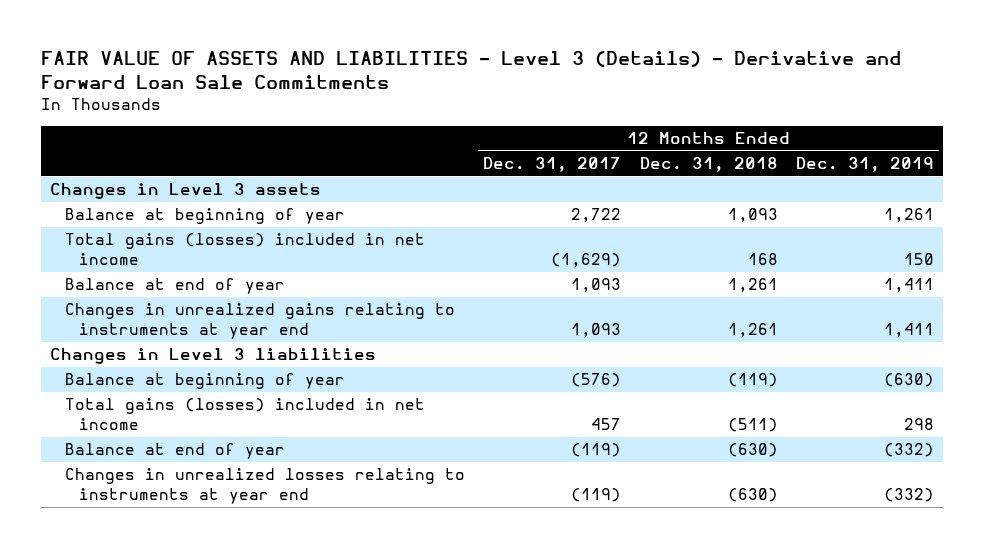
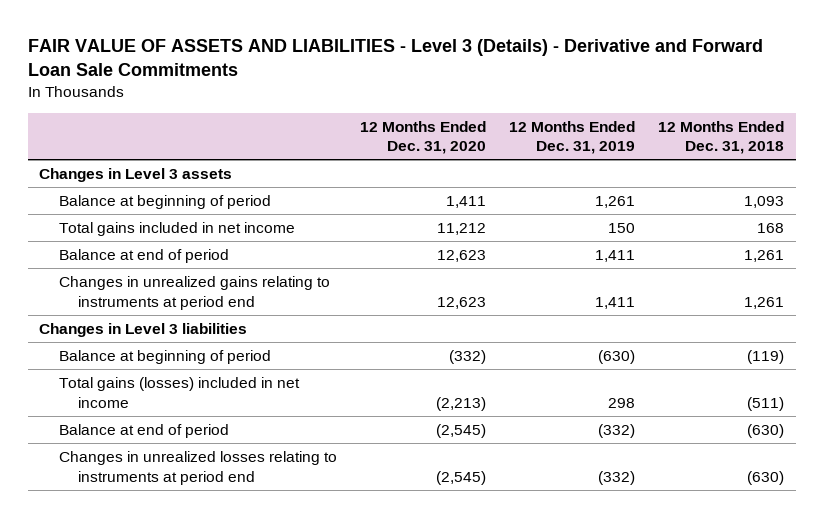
[483,157,622,173] Dec. 31, 2017 -> none
none -> [359,120,486,155] 12 Months Ended Dec. 31, 2020
[64,208,345,225] Balance at beginning of year -> [58,194,271,209] Balance at beginning of period
[64,233,425,265] Total gains (losses) included in net income -> [58,221,295,236] Total gains included in net income
[64,278,285,295] Balance at end of year -> [58,248,229,263] Balance at end of period
[64,303,455,339] Changes in unrealized gains relating to instruments at year end -> [58,275,330,310] Changes in unrealized gains relating to instruments at period end
[64,373,345,390] Balance at beginning of year -> [58,349,271,364] Balance at beginning of period
[64,443,285,460] Balance at end of year -> [58,423,229,438] Balance at end of period
[64,468,465,504] Changes in unrealized losses relating to instruments at year end -> [58,450,337,485] Changes in unrealized losses relating to instruments at period end

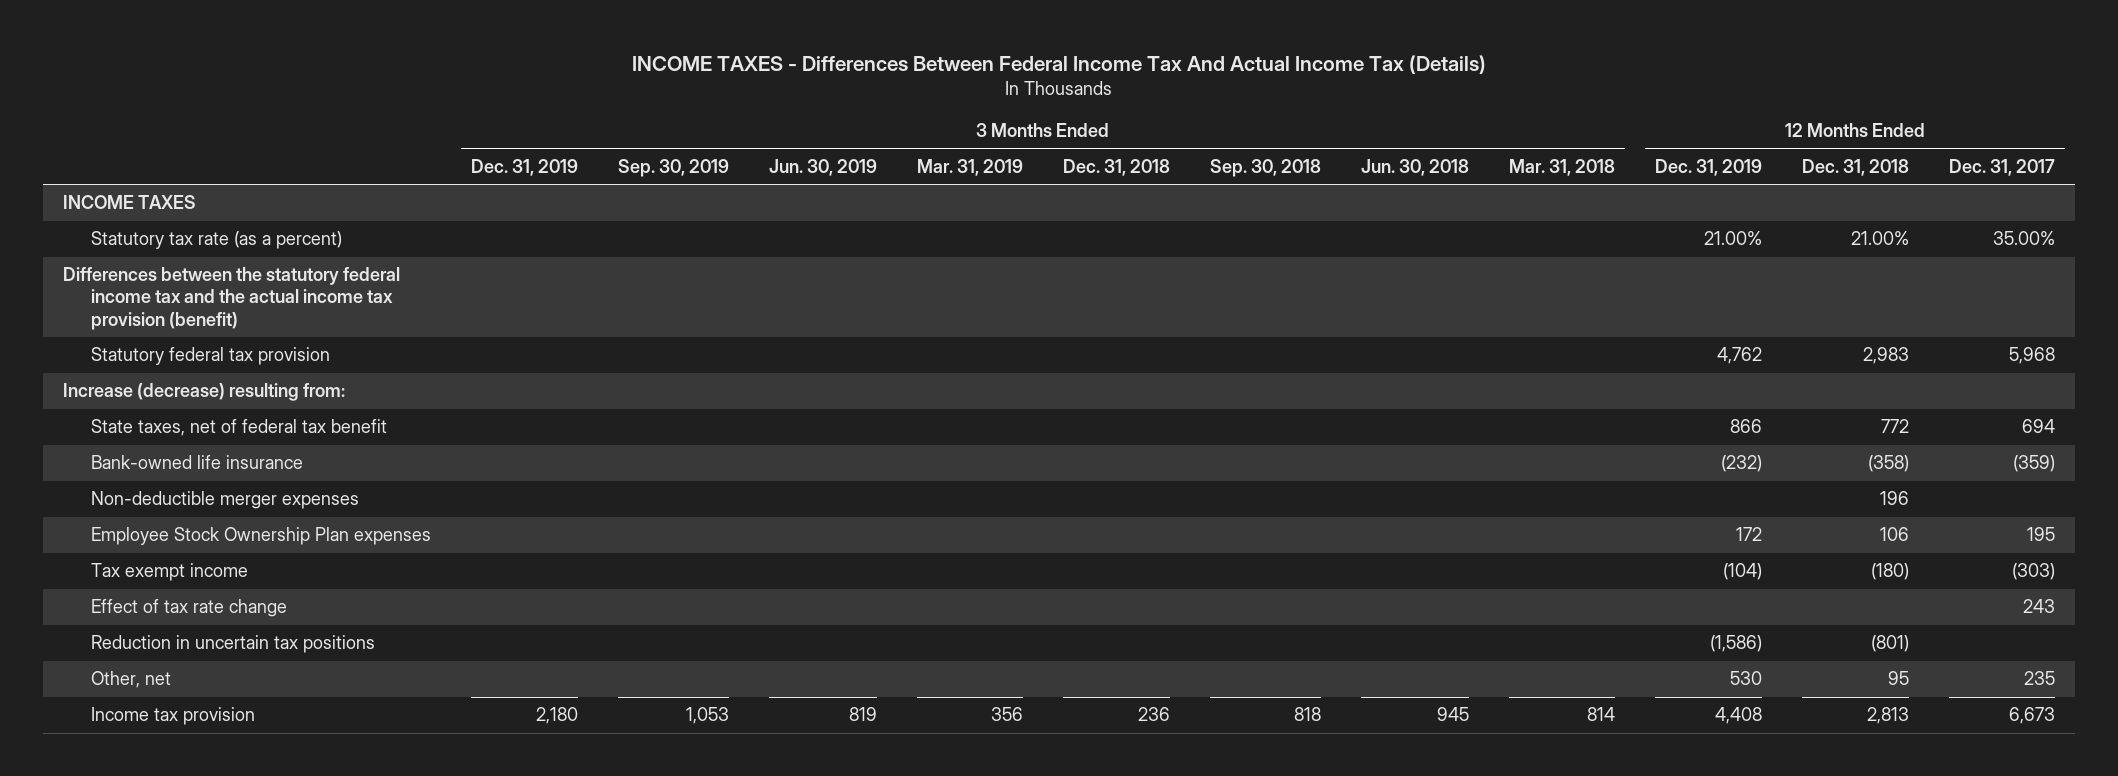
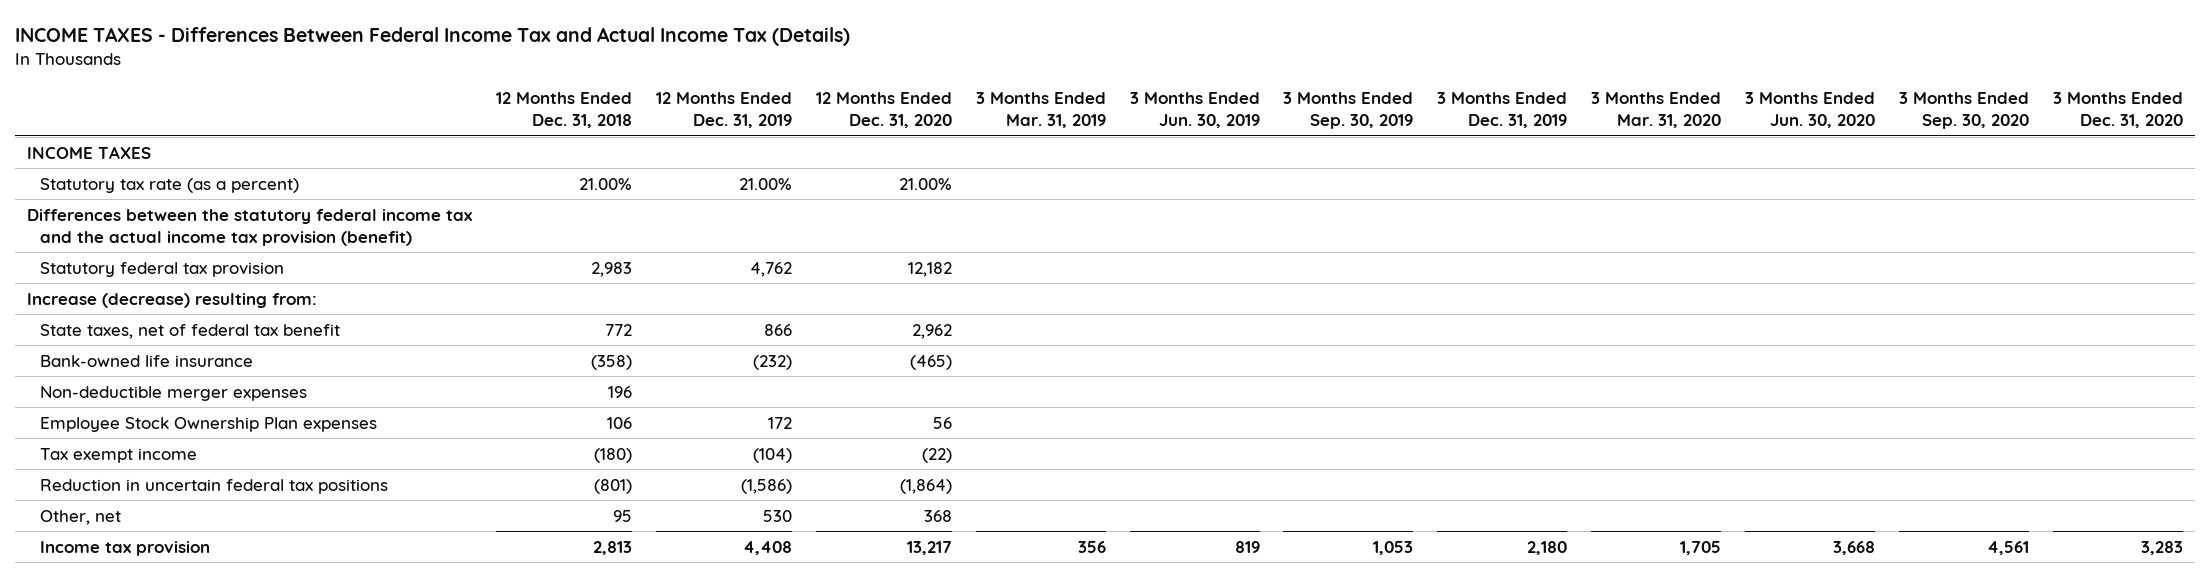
[632,55,1487,75] INCOME TAXES - Differences Between Federal Income Tax And Actual Income Tax (Details) -> [15,27,851,47] INCOME TAXES - Differences Between Federal Income Tax and Actual Income Tax (Details)
[1062,158,1170,176] Dec. 31, 2018 -> none
[1209,158,1321,177] Sep. 30, 2018 -> none
[1360,158,1469,176] Jun. 30, 2018 -> none
[1508,158,1615,176] Mar. 31, 2018 -> none
[1948,158,2055,176] Dec. 31, 2017 -> none
none -> [815,91,952,129] 12 Months Ended Dec. 31, 2020
none -> [1591,91,1722,129] 3 Months Ended Mar. 31, 2020
none -> [1744,91,1875,129] 3 Months Ended Jun. 30, 2020
none -> [1898,91,2029,130] 3 Months Ended Sep. 30, 2020
none -> [2052,91,2183,129] 3 Months Ended Dec. 31, 2020
[90,599,287,618] Effect of tax rate change -> none
[90,635,375,654] Reduction in uncertain tax positions -> [40,478,389,494] Reduction in uncertain federal tax positions

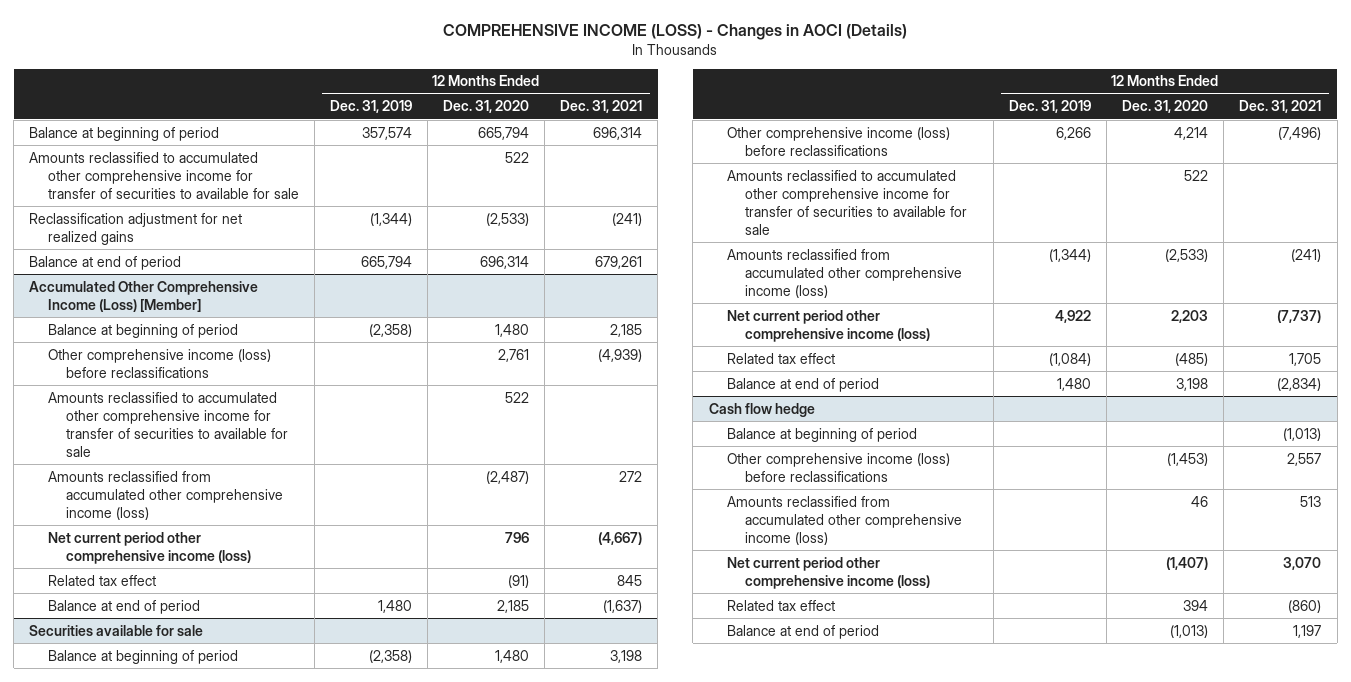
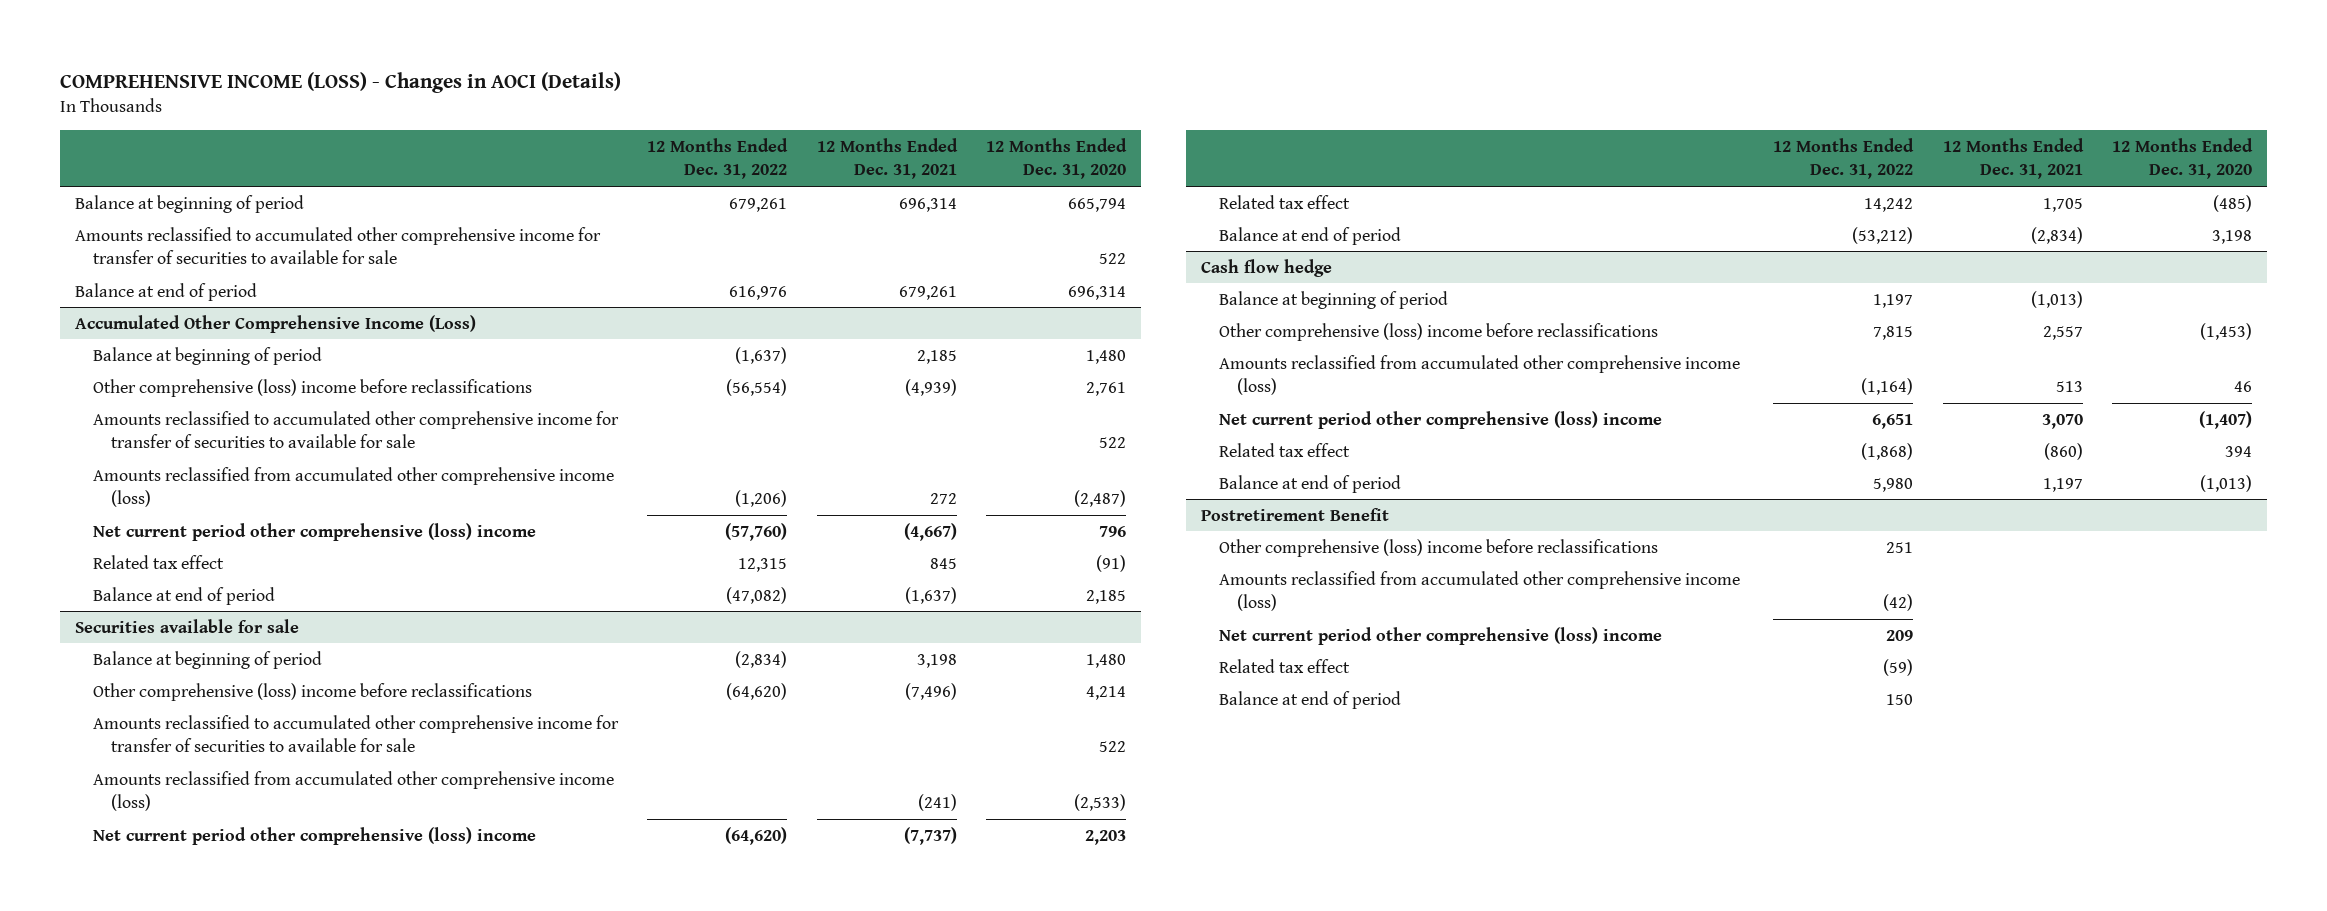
[329,100,412,114] Dec. 31, 2019 -> none
none -> [647,138,789,180] 12 Months Ended Dec. 31, 2022
[29,212,243,245] Reclassification adjustment for net realized gains -> none
[29,280,259,312] Accumulated Other Comprehensive Income (Loss) [Member] -> [74,314,476,333] Accumulated Other Comprehensive Income (Loss)
[47,348,271,378] Other comprehensive income (loss) before reclassifications -> [92,378,532,397] Other comprehensive (loss) income before reclassifications
[47,531,252,564] Net current period other comprehensive income (loss) -> [92,522,536,541] Net current period other comprehensive (loss) income
[726,126,950,156] Other comprehensive income (loss) before reclassifications -> [92,682,532,701] Other comprehensive (loss) income before reclassifications
[726,309,931,342] Net current period other comprehensive income (loss) -> [92,826,536,845] Net current period other comprehensive (loss) income
[726,452,950,482] Other comprehensive income (loss) before reclassifications -> [1218,322,1658,341] Other comprehensive (loss) income before reclassifications
[726,556,931,589] Net current period other comprehensive income (loss) -> [1218,410,1662,429] Net current period other comprehensive (loss) income
none -> [1200,507,1389,521] Postretirement Benefit
none -> [1218,538,1658,557] Other comprehensive (loss) income before reclassifications
none -> [1218,570,1740,612] Amounts reclassified from accumulated other comprehensive income (loss)
none -> [1218,626,1662,645] Net current period other comprehensive (loss) income
none -> [1218,658,1350,673] Related tax effect
none -> [1218,690,1401,709] Balance at end of period

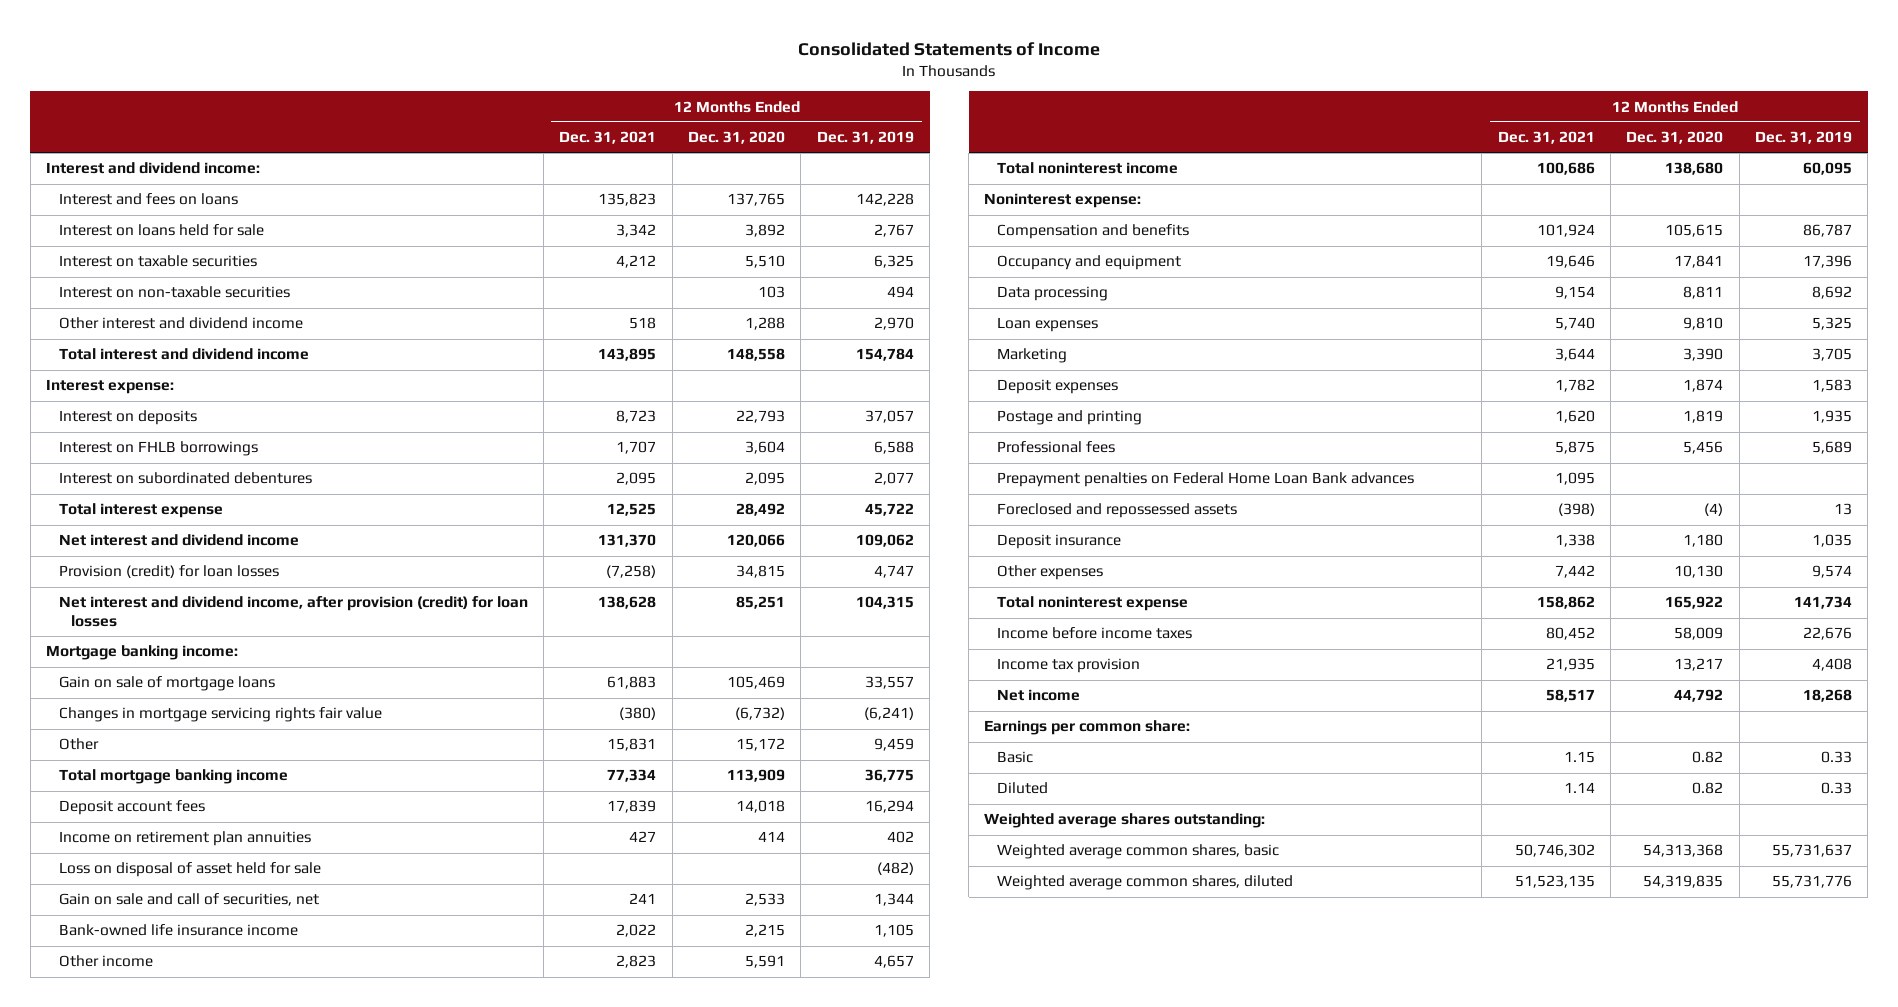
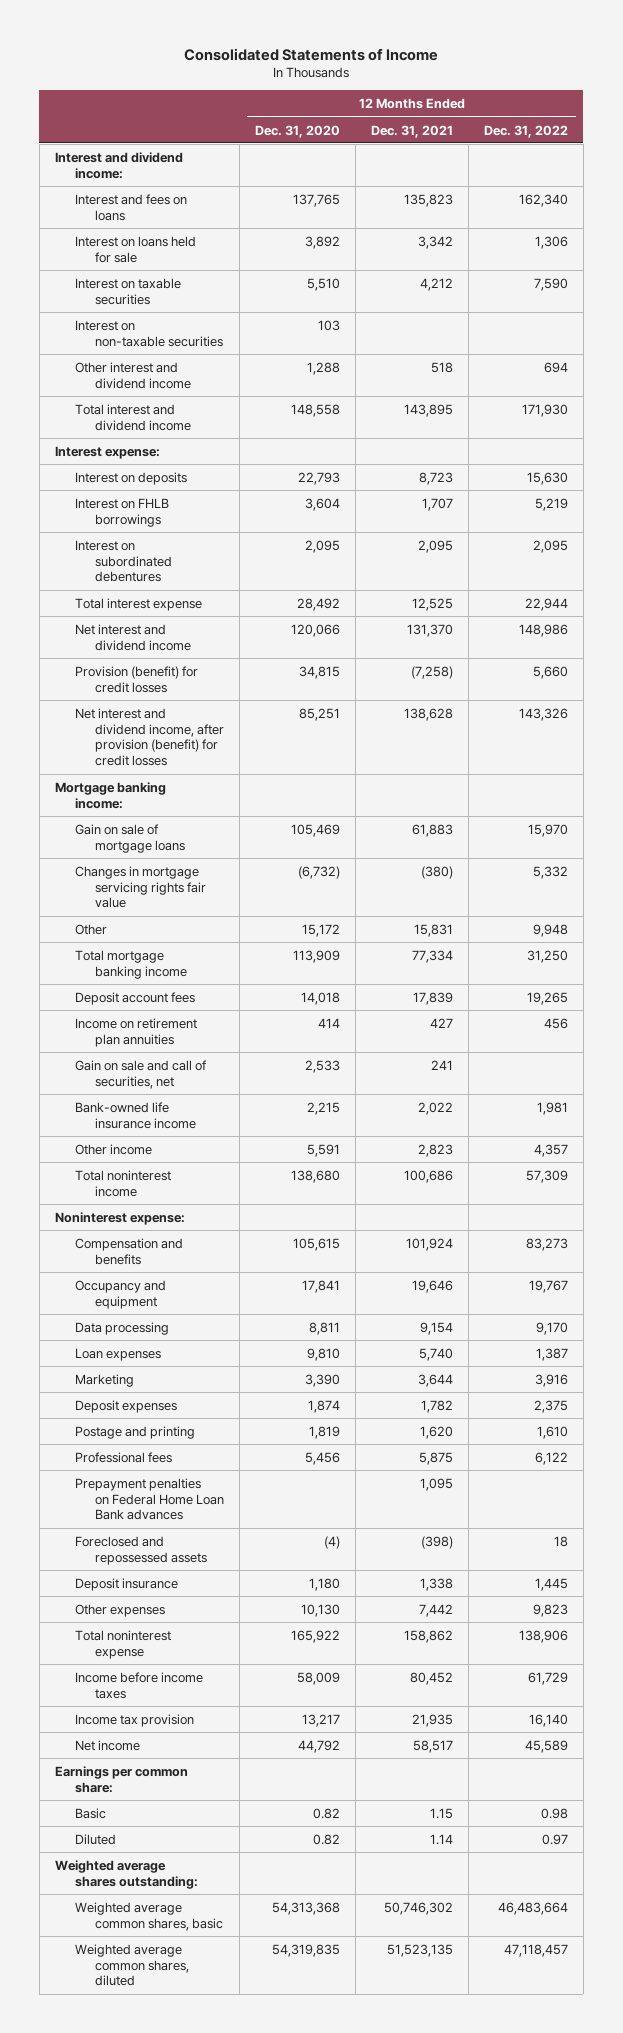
[816,131,914,145] Dec. 31, 2019 -> none
none -> [484,124,569,138] Dec. 31, 2022
[58,565,279,579] Provision (credit) for loan losses -> [74,665,198,693] Provision (benefit) for credit losses
[58,596,528,627] Net interest and dividend income, after provision (credit) for loan losses -> [74,707,225,767] Net interest and dividend income, after provision (benefit) for credit losses
[58,862,321,878] Loss on disposal of asset held for sale -> none

